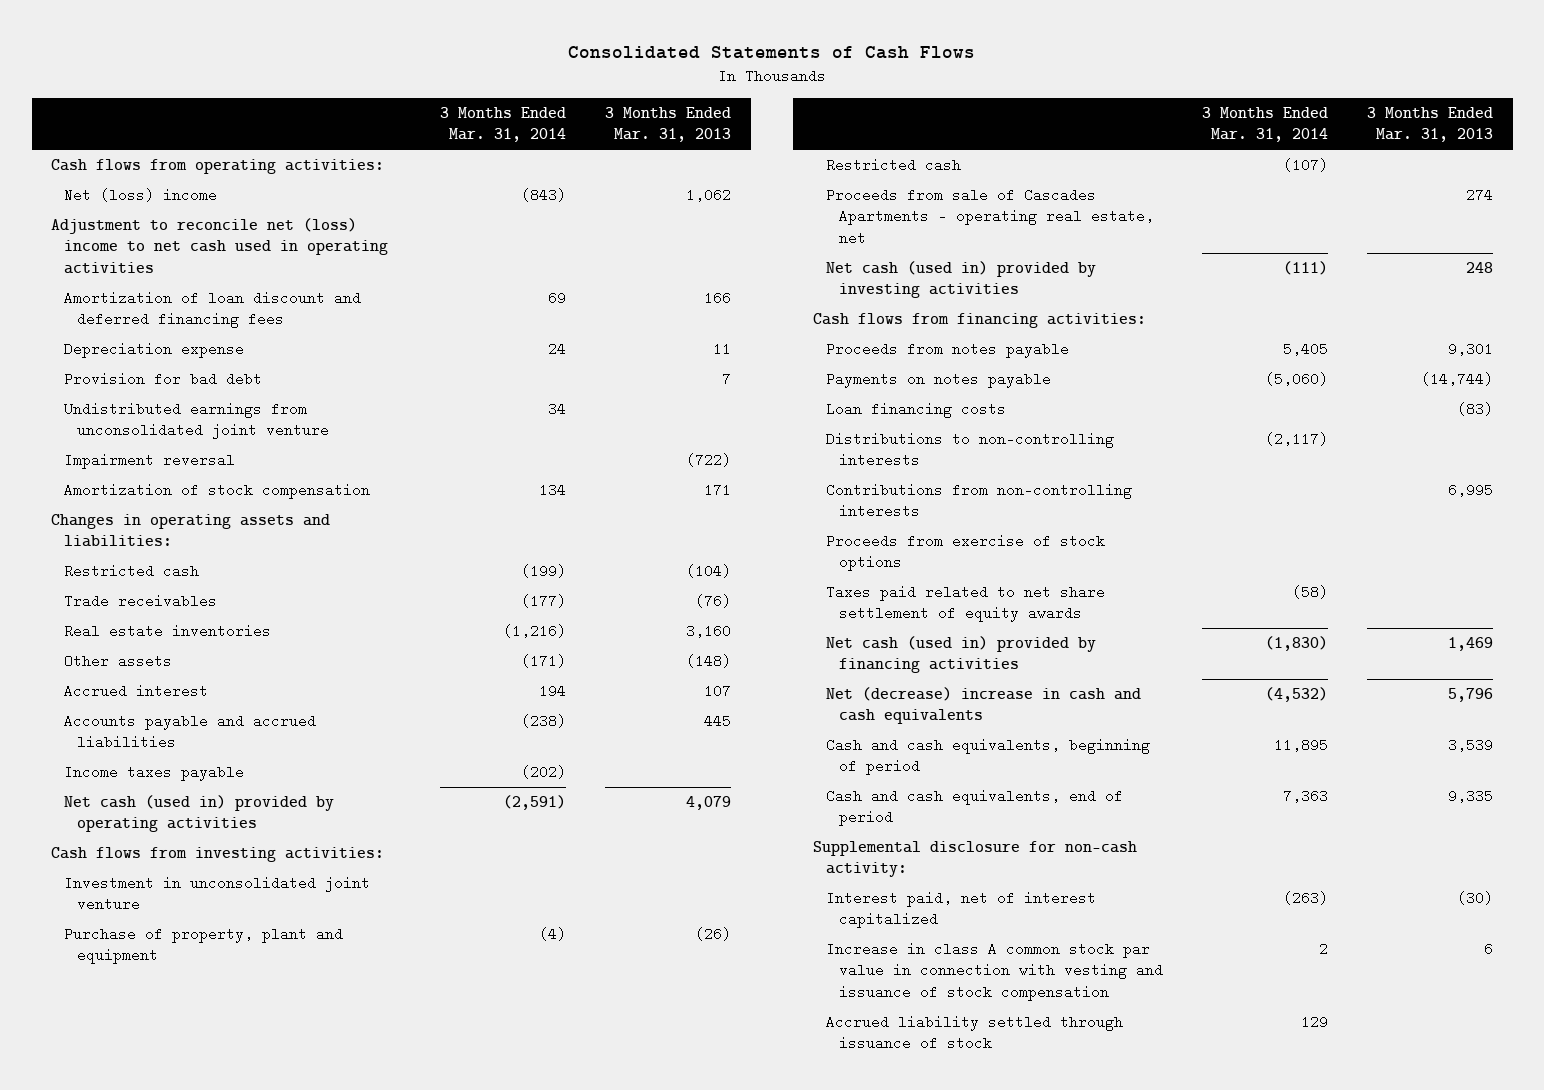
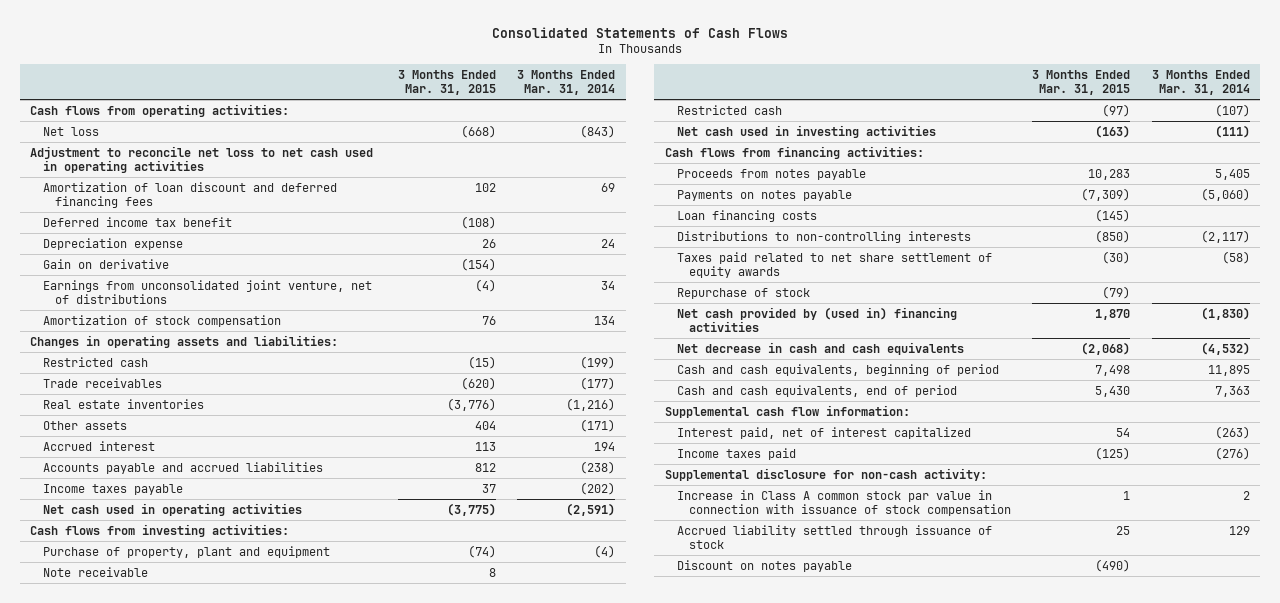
[605,106,732,143] 3 Months Ended Mar. 31, 2013 -> none
none -> [397,70,496,95] 3 Months Ended Mar. 31, 2015
[64,188,218,203] Net (loss) income -> [42,126,99,136] Net loss
[51,218,389,274] Adjustment to reconcile net (loss) income to net cash used in operating activities -> [30,145,374,173] Adjustment to reconcile net loss to net cash used in operating activities
none -> [42,216,232,227] Deferred income tax benefit
[64,372,263,387] Provision for bad debt -> none
[64,453,236,470] Impairment reversal -> none
none -> [42,258,169,269] Gain on derivative
[64,402,330,440] Undistributed earnings from unconsolidated joint venture -> [42,279,372,304] Earnings from unconsolidated joint venture, net of distributions
[64,795,335,833] Net cash (used in) provided by operating activities -> [42,502,302,516] Net cash used in operating activities
[64,876,371,912] Investment in unconsolidated joint venture -> none
none -> [42,566,148,577] Note receivable
[825,188,1154,245] Proceeds from sale of Cascades Apartments - operating real estate, net -> none
[825,261,1096,299] Net cash (used in) provided by investing activities -> [677,124,937,138] Net cash used in investing activities
[825,483,1132,519] Contributions from non-controlling interests -> none
[825,534,1105,572] Proceeds from exercise of stock options -> none
none -> [677,287,811,299] Repurchase of stock
[825,636,1096,674] Net cash (used in) provided by financing activities -> [677,306,958,332] Net cash provided by (used in) financing activities
[825,687,1141,725] Net (decrease) increase in cash and cash equivalents -> [677,341,965,355] Net decrease in cash and cash equivalents
none -> [664,404,910,418] Supplemental cash flow information:
none -> [677,447,797,460] Income taxes paid
[812,841,1137,878] Supplemental disclosure for non-cash activity: -> [664,467,987,481] Supplemental disclosure for non-cash activity:
[825,942,1163,1001] Increase in class A common stock par value in connection with vesting and issuance of stock compensation -> [677,489,1012,516] Increase in Class A common stock par value in connection with issuance of stock compensation
none -> [677,559,853,572] Discount on notes payable

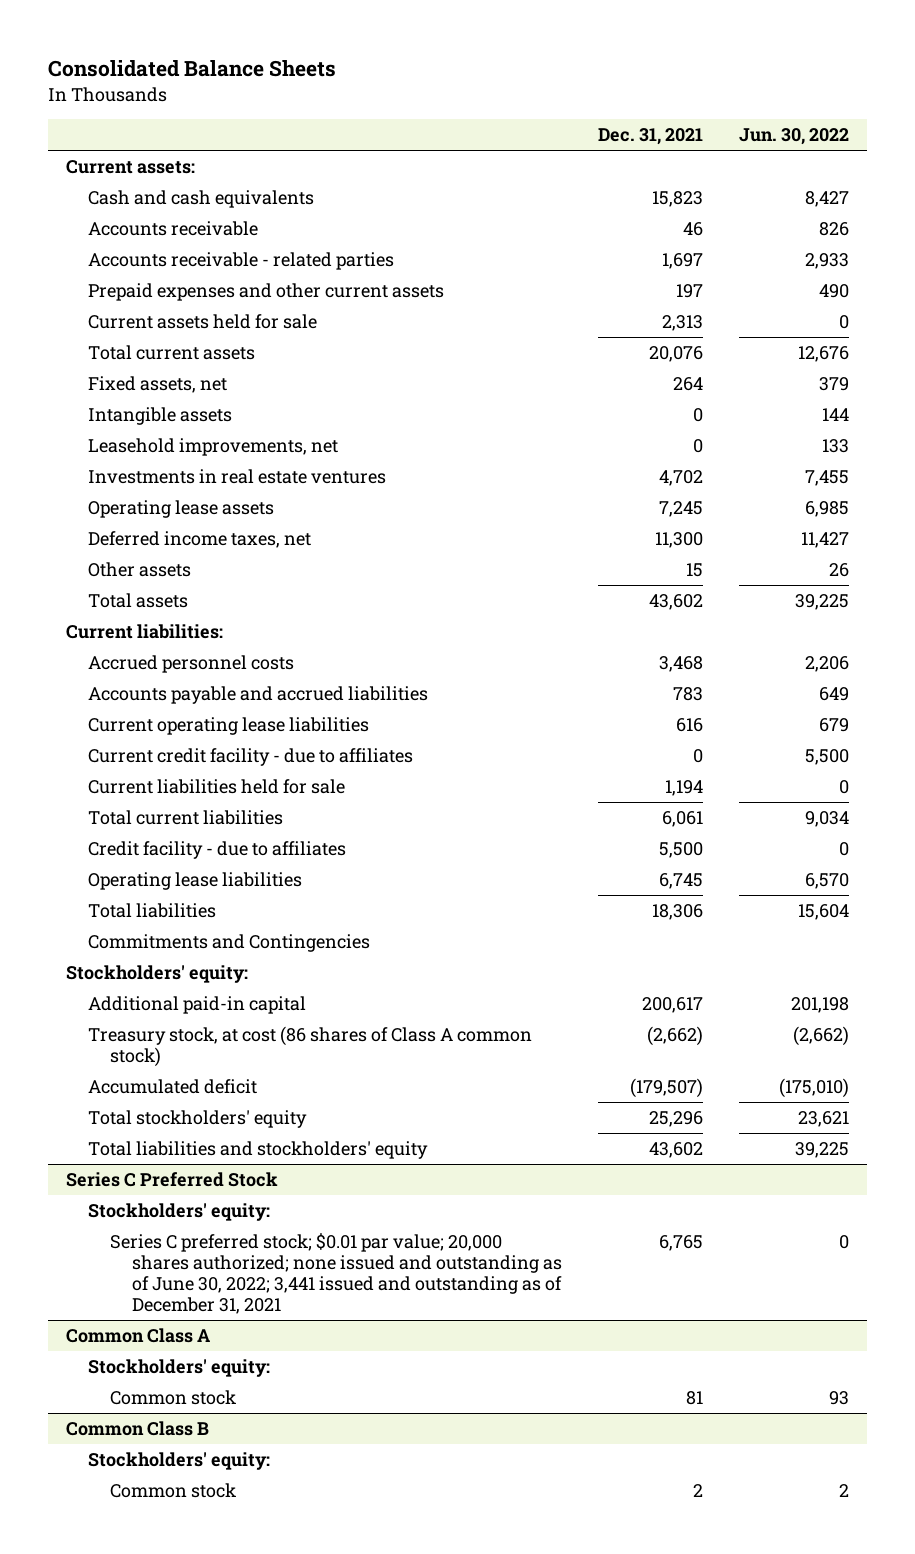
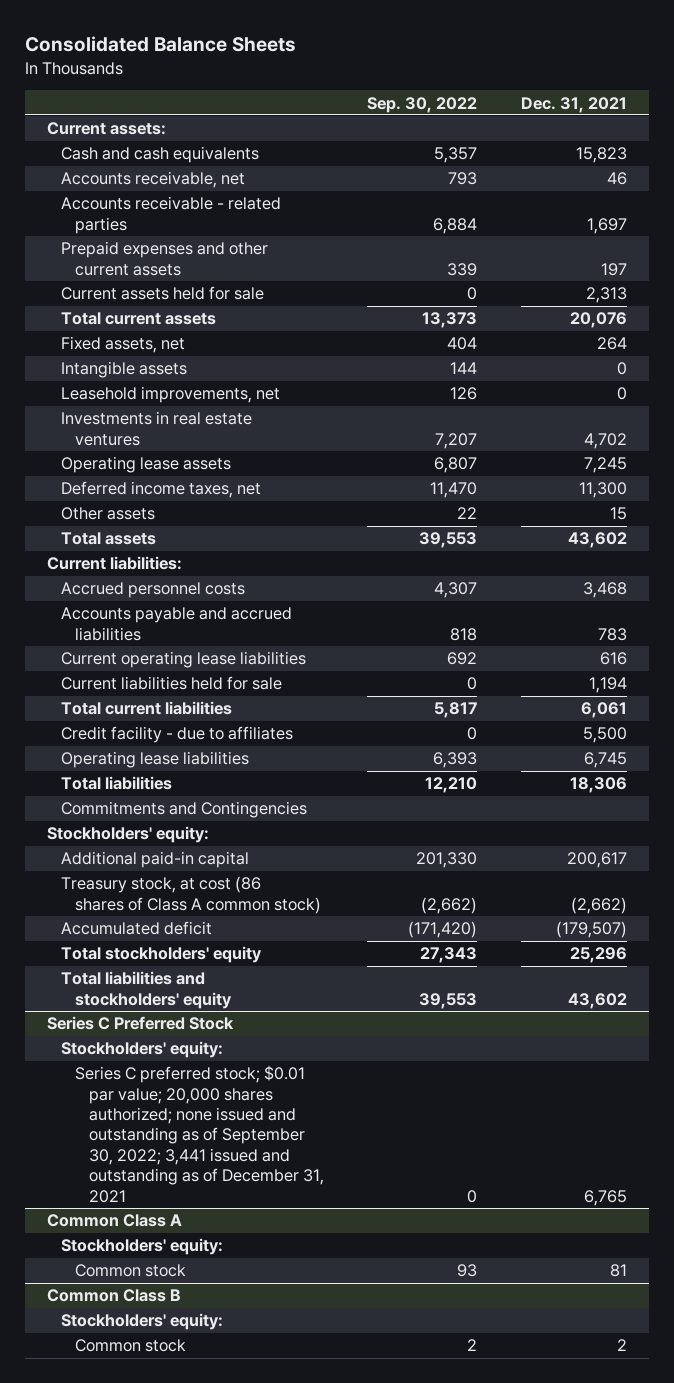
[738,128,849,146] Jun. 30, 2022 -> none
none -> [367,96,478,113] Sep. 30, 2022
[87,221,258,237] Accounts receivable -> [60,171,245,189] Accounts receivable, net
[87,748,413,767] Current credit facility - due to affiliates -> none
[109,1233,562,1315] Series C preferred stock; $0.01 par value; 20,000 shares authorized; none issued and outstanding as of June 30, 2022; 3,441 issued and outstanding as of December 31, 2021 -> [74,1065,325,1203] Series C preferred stock; $0.01 par value; 20,000 shares authorized; none issued and outstanding as of September 30, 2022; 3,441 issued and outstanding as of December 31, 2021

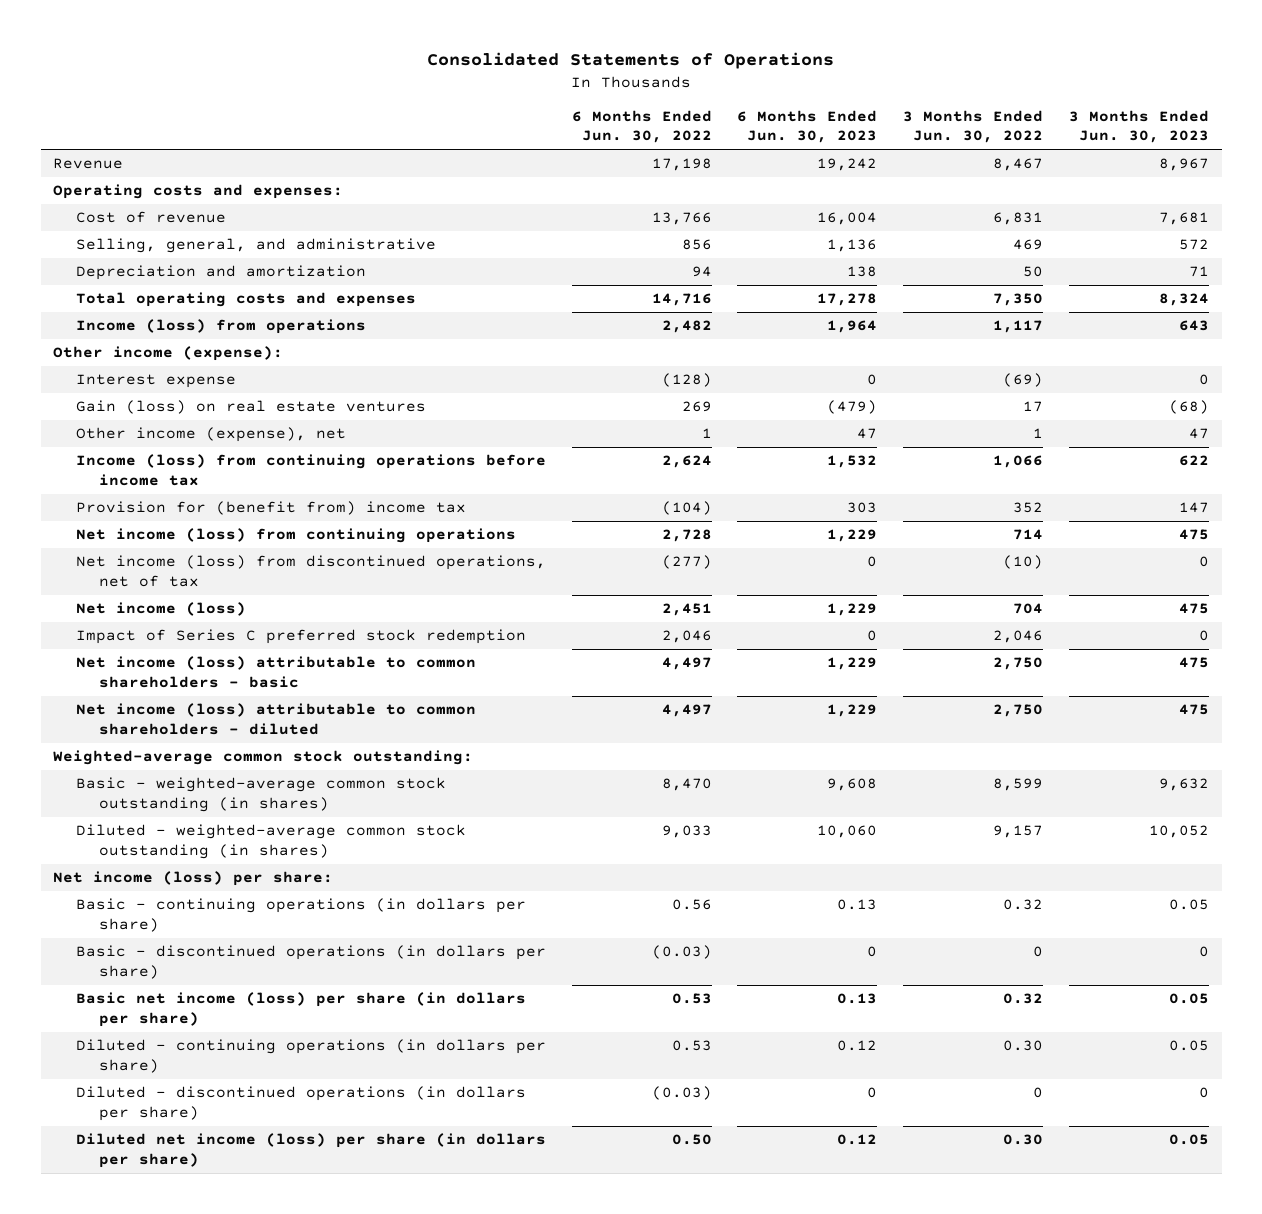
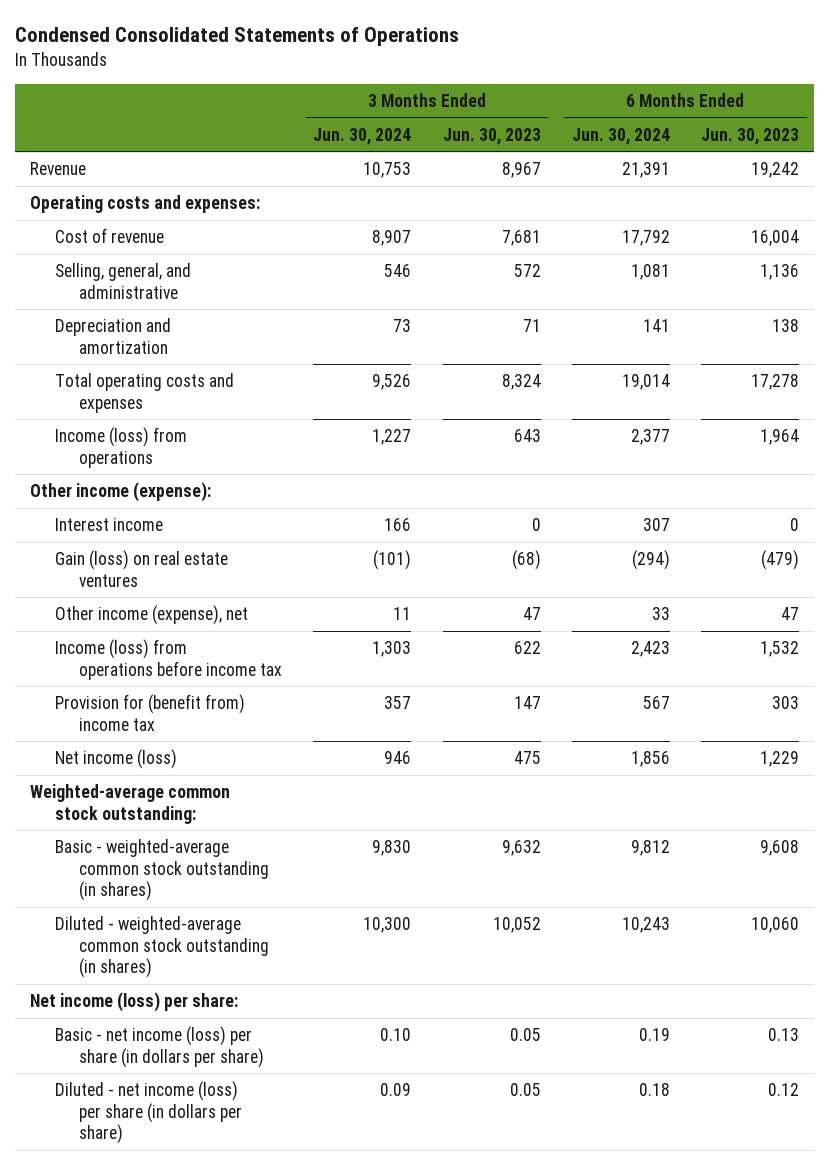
[427,52,835,70] Consolidated Statements of Operations -> [14,27,459,47] Condensed Consolidated Statements of Operations
[571,110,712,144] 6 Months Ended Jun. 30, 2022 -> none
[903,110,1044,144] 3 Months Ended Jun. 30, 2022 -> none
none -> [313,127,412,145] Jun. 30, 2024
none -> [571,127,670,145] Jun. 30, 2024
[76,374,237,389] Interest expense -> [54,518,163,532] Interest income
[76,454,547,486] Income (loss) from continuing operations before income tax -> [54,639,283,680] Income (loss) from operations before income tax
[76,528,517,544] Net income (loss) from continuing operations -> none
[76,555,547,587] Net income (loss) from discontinued operations, net of tax -> none
[76,629,527,645] Impact of Series C preferred stock redemption -> none
[76,656,477,688] Net income (loss) attributable to common shareholders - basic -> none
[76,703,477,735] Net income (loss) attributable to common shareholders - diluted -> none
[76,945,547,979] Basic - discontinued operations (in dollars per share) -> none
[76,992,527,1027] Basic net income (loss) per share (in dollars per share) -> none
[76,1086,527,1121] Diluted - discontinued operations (in dollars per share) -> none
[76,1133,547,1168] Diluted net income (loss) per share (in dollars per share) -> none
[76,898,527,932] Basic - continuing operations (in dollars per share) -> [54,1026,265,1068] Basic - net income (loss) per share (in dollars per share)
[76,1039,547,1073] Diluted - continuing operations (in dollars per share) -> [54,1081,243,1145] Diluted - net income (loss) per share (in dollars per share)

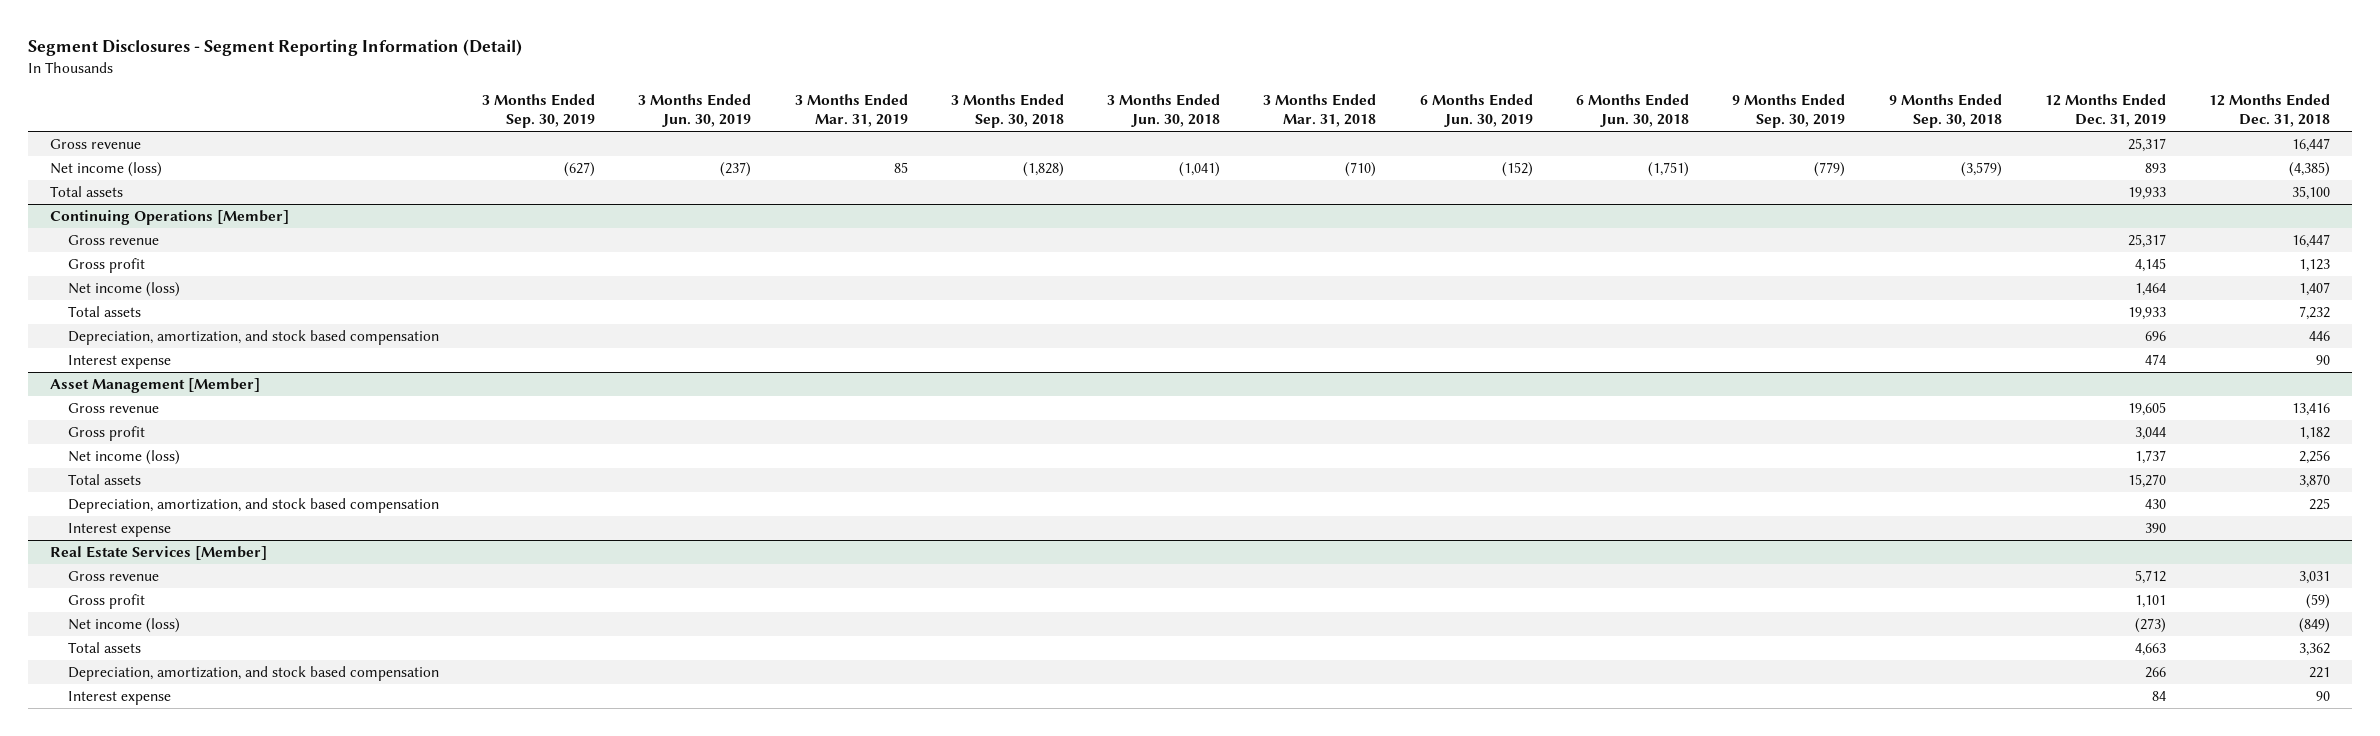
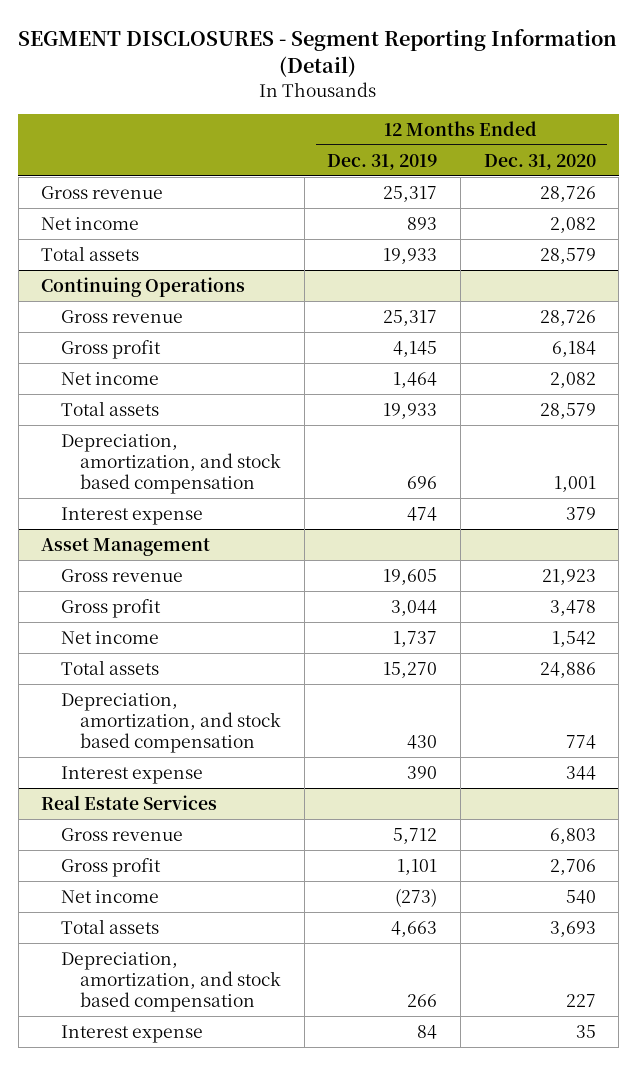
[28,39,523,57] Segment Disclosures - Segment Reporting Information (Detail) -> [18,28,618,77] SEGMENT DISCLOSURES - Segment Reporting Information (Detail)
[481,94,595,129] 3 Months Ended Sep. 30, 2019 -> none
[638,94,752,128] 3 Months Ended Jun. 30, 2019 -> none
[794,94,908,128] 3 Months Ended Mar. 31, 2019 -> none
[950,94,1064,129] 3 Months Ended Sep. 30, 2018 -> none
[1107,94,1221,128] 3 Months Ended Jun. 30, 2018 -> none
[1263,94,1377,128] 3 Months Ended Mar. 31, 2018 -> none
[1419,94,1533,128] 6 Months Ended Jun. 30, 2019 -> none
[1575,94,1689,128] 6 Months Ended Jun. 30, 2018 -> none
[1732,94,1846,129] 9 Months Ended Sep. 30, 2019 -> none
[1888,94,2002,129] 9 Months Ended Sep. 30, 2018 -> none
[2209,94,2331,128] 12 Months Ended Dec. 31, 2018 -> none
none -> [483,153,596,170] Dec. 31, 2020
[50,161,163,177] Net income (loss) -> [41,216,140,230] Net income
[50,209,290,225] Continuing Operations [Member] -> [41,276,246,297] Continuing Operations
[67,281,180,297] Net income (loss) -> [60,371,159,385] Net income
[50,377,261,393] Asset Management [Member] -> [41,537,211,556] Asset Management
[67,449,180,465] Net income (loss) -> [60,630,159,644] Net income
[50,545,268,560] Real Estate Services [Member] -> [41,794,218,810] Real Estate Services
[67,617,180,633] Net income (loss) -> [60,889,159,903] Net income

